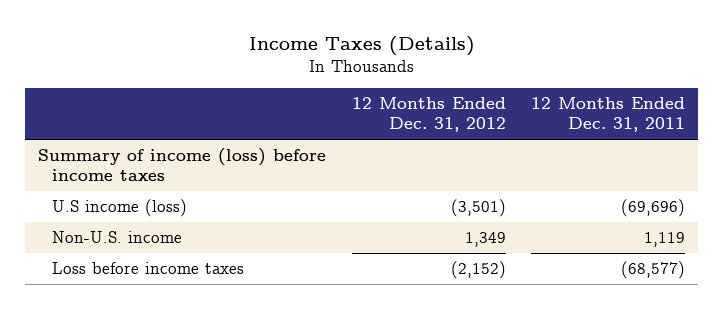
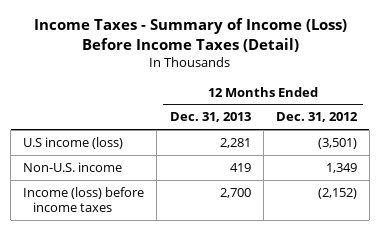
[248,35,475,56] Income Taxes (Details) -> [34,18,348,52] Income Taxes - Summary of Income (Loss) Before Income Taxes (Detail)
[531,97,686,133] 12 Months Ended Dec. 31, 2011 -> none
none -> [169,112,251,123] Dec. 31, 2013
[37,147,326,182] Summary of income (loss) before income taxes -> none
[51,261,244,274] Loss before income taxes -> [23,186,145,213] Income (loss) before income taxes

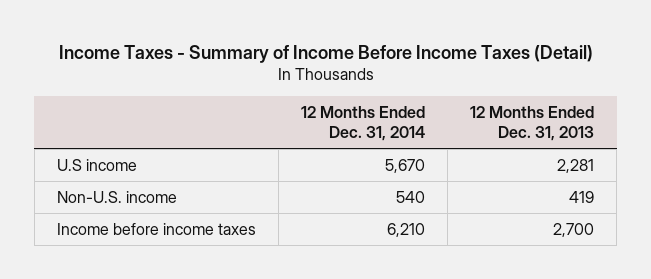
[34,18,348,52] Income Taxes - Summary of Income (Loss) Before Income Taxes (Detail) -> [58,45,593,64] Income Taxes - Summary of Income Before Income Taxes (Detail)
[275,112,358,123] Dec. 31, 2012 -> none
none -> [301,106,426,142] 12 Months Ended Dec. 31, 2014
[23,136,124,149] U.S income (loss) -> [57,158,138,171] U.S income
[23,186,145,213] Income (loss) before income taxes -> [57,222,257,235] Income before income taxes

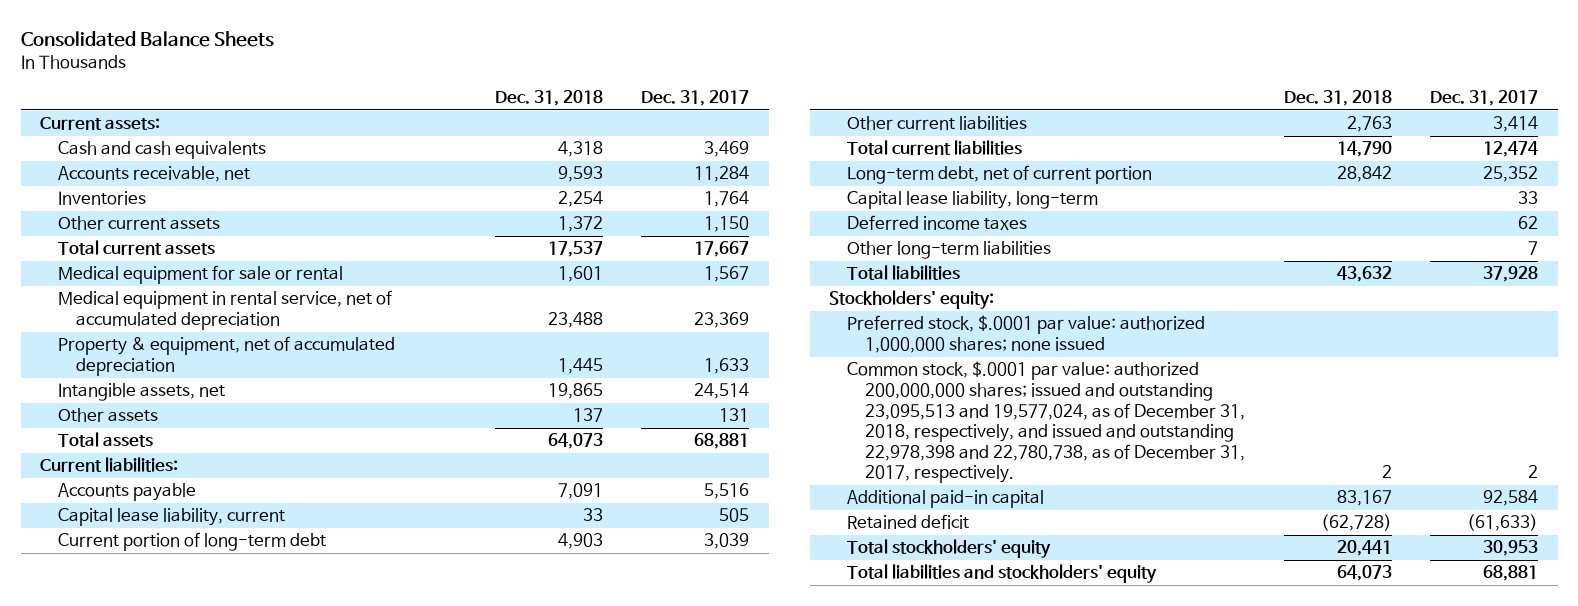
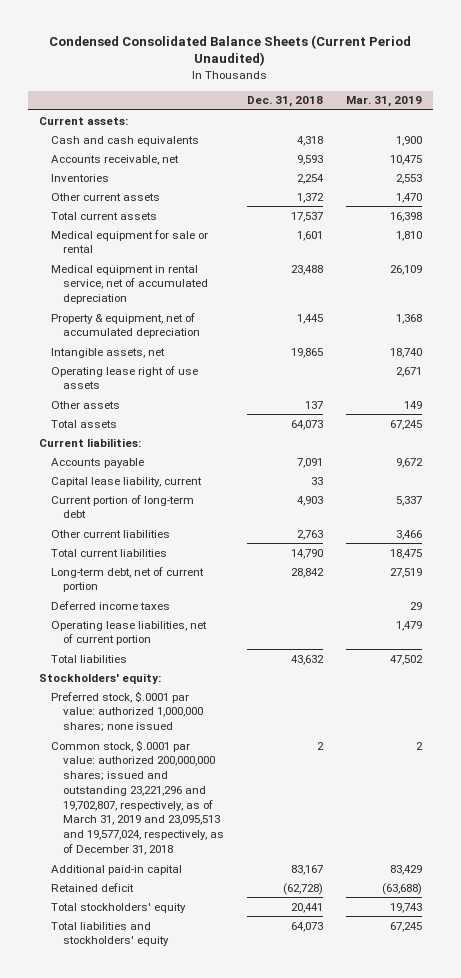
[20,31,274,48] Consolidated Balance Sheets -> [49,34,412,67] Condensed Consolidated Balance Sheets (Current Period Unaudited)
[641,90,750,107] Dec. 31, 2017 -> none
none -> [345,96,422,108] Mar. 31, 2019
none -> [51,365,199,390] Operating lease right of use assets
[846,191,1098,210] Capital lease liability, long-term -> none
[846,241,1051,260] Other long-term liabilities -> none
none -> [51,620,208,646] Operating lease liabilities, net of current portion
[846,361,1245,484] Common stock, $.0001 par value: authorized 200,000,000 shares; issued and outstanding 23,095,513 and 19,577,024, as of December 31, 2018, respectively, and issued and outstanding 22,978,398 and 22,780,738, as of December 31, 2017, respectively. -> [51,739,225,856] Common stock, $.0001 par value: authorized 200,000,000 shares; issued and outstanding 23,221,296 and 19,702,807, respectively, as of March 31, 2019 and 23,095,513 and 19,577,024, respectively, as of December 31, 2018

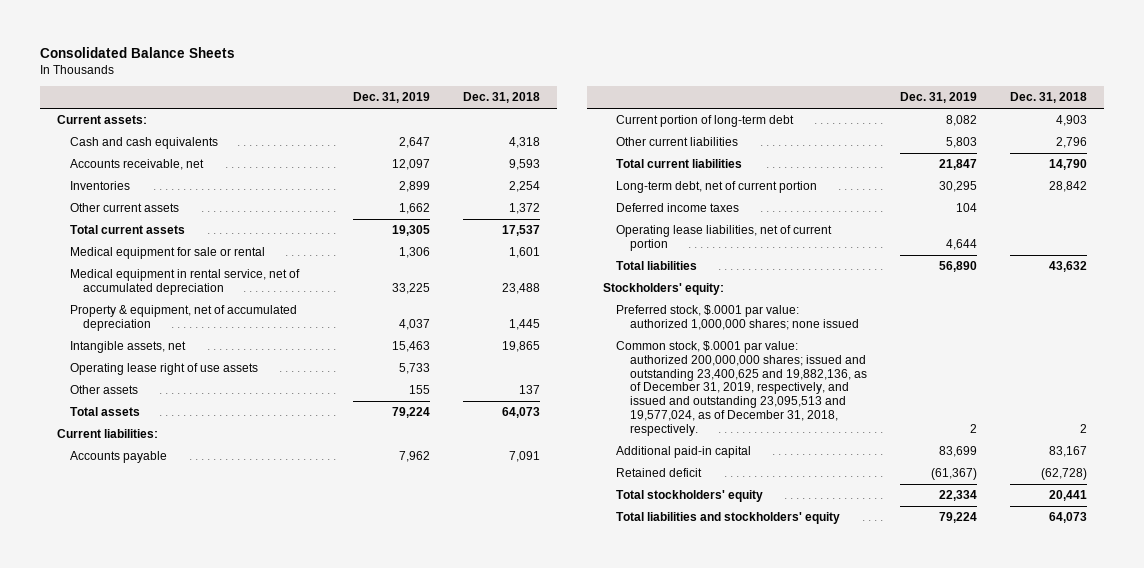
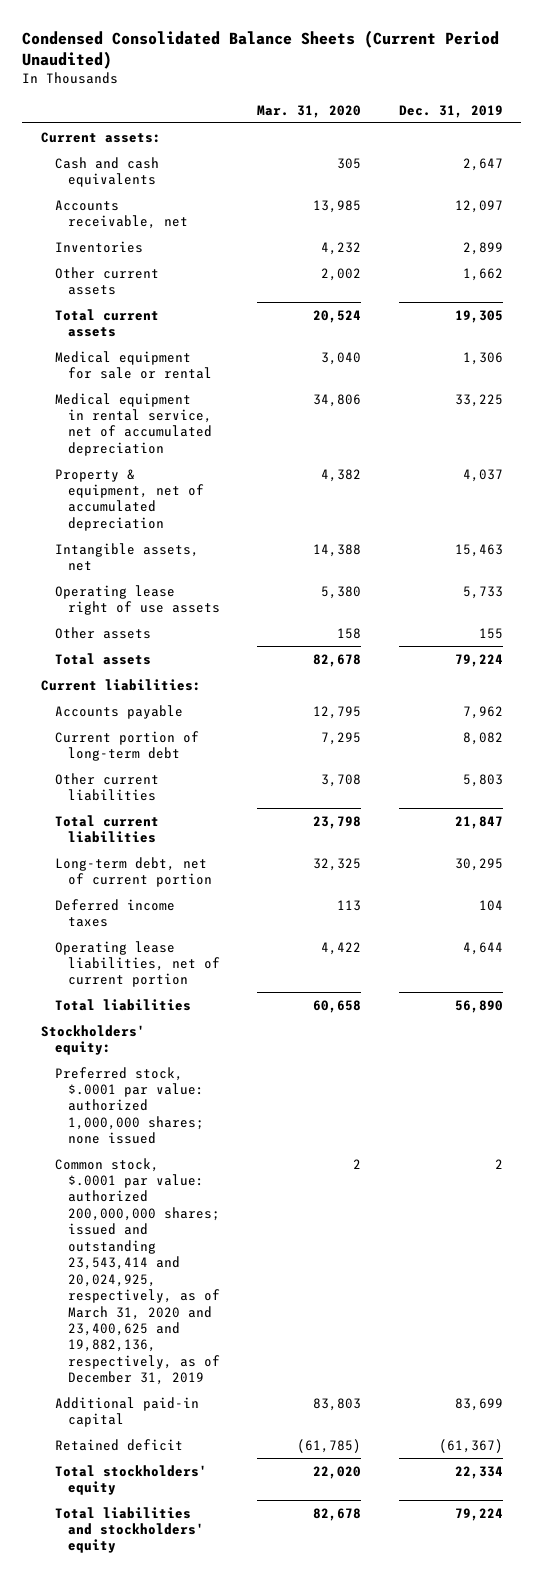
[39,47,235,59] Consolidated Balance Sheets -> [22,29,500,69] Condensed Consolidated Balance Sheets (Current Period Unaudited)
[463,92,541,104] Dec. 31, 2018 -> none
none -> [257,104,362,118] Mar. 31, 2020
[616,341,867,436] Common stock, $.0001 par value: authorized 200,000,000 shares; issued and outstanding 23,400,625 and 19,882,136, as of December 31, 2019, respectively, and issued and outstanding 23,095,513 and 19,577,024, as of December 31, 2018, respectively. -> [54,1157,221,1386] Common stock, $.0001 par value: authorized 200,000,000 shares; issued and outstanding 23,543,414 and 20,024,925, respectively, as of March 31, 2020 and 23,400,625 and 19,882,136, respectively, as of December 31, 2019

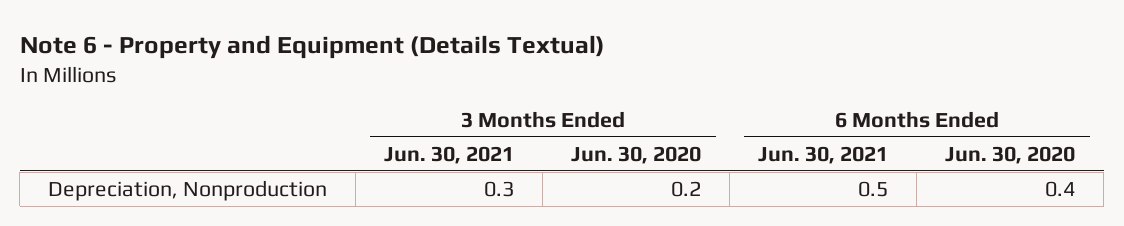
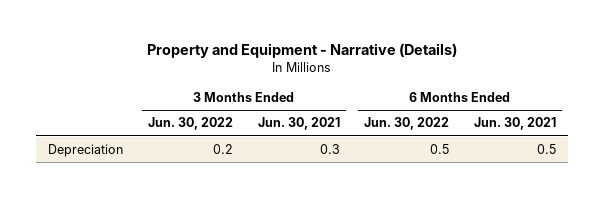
[19,35,605,60] Note 6 - Property and Equipment (Details Textual) -> [147,43,458,59] Property and Equipment - Narrative (Details)
[571,145,702,164] Jun. 30, 2020 -> none
[945,145,1076,164] Jun. 30, 2020 -> none
none -> [148,117,234,131] Jun. 30, 2022
none -> [364,117,450,131] Jun. 30, 2022
[48,179,328,201] Depreciation, Nonproduction -> [48,144,124,158] Depreciation

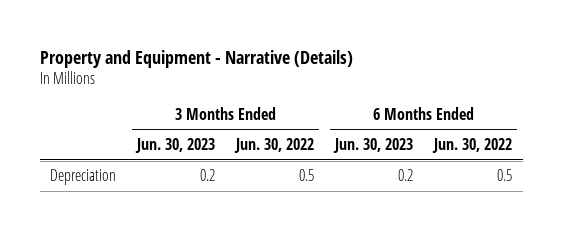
[257,117,340,131] Jun. 30, 2021 -> none
[473,117,556,131] Jun. 30, 2021 -> none
none -> [135,138,216,154] Jun. 30, 2023
none -> [333,138,414,154] Jun. 30, 2023
[213,144,234,155] 0.2 -> [299,169,315,182] 0.5

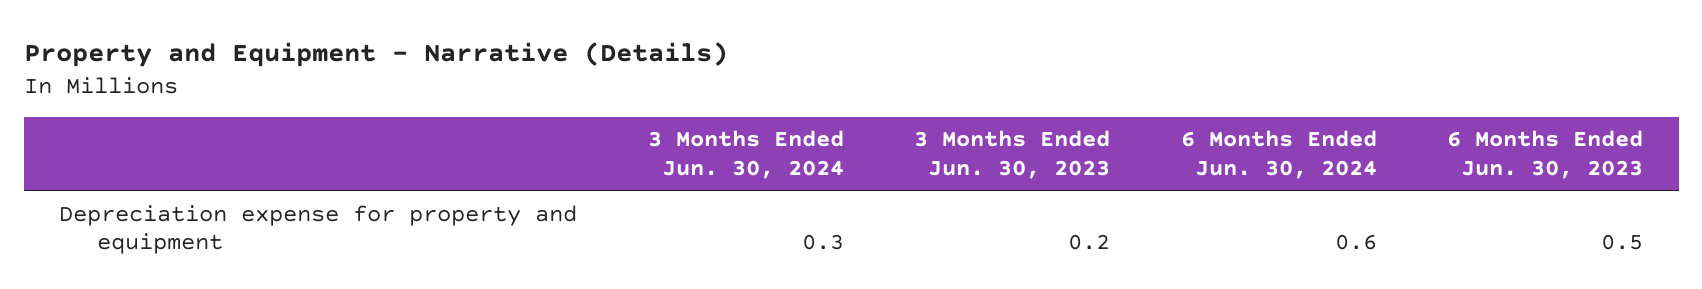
[234,138,315,154] Jun. 30, 2022 -> none
[432,138,513,154] Jun. 30, 2022 -> none
none -> [647,130,844,179] 3 Months Ended Jun. 30, 2024
none -> [1180,130,1377,179] 6 Months Ended Jun. 30, 2024
[50,169,117,186] Depreciation -> none
none -> [59,204,578,255] Depreciation expense for property and equipment

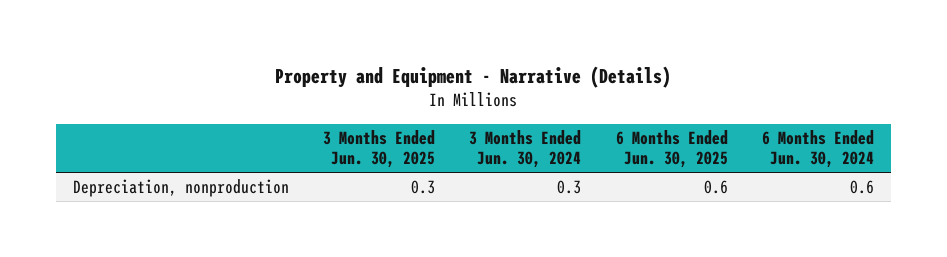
[914,130,1111,179] 3 Months Ended Jun. 30, 2023 -> none
[1447,130,1644,179] 6 Months Ended Jun. 30, 2023 -> none
none -> [323,129,436,169] 3 Months Ended Jun. 30, 2025
none -> [615,129,728,169] 6 Months Ended Jun. 30, 2025
[59,204,578,255] Depreciation expense for property and equipment -> [73,179,290,198] Depreciation, nonproduction

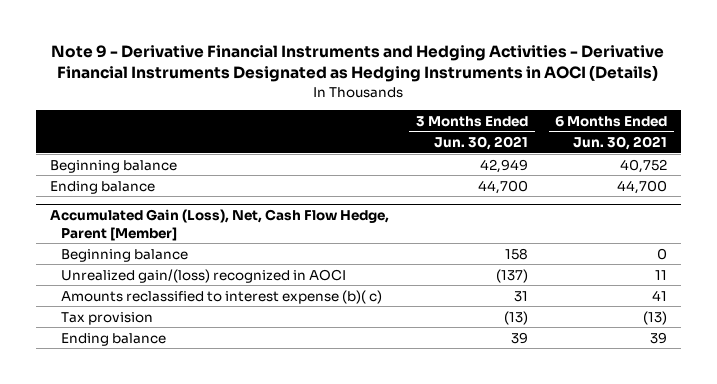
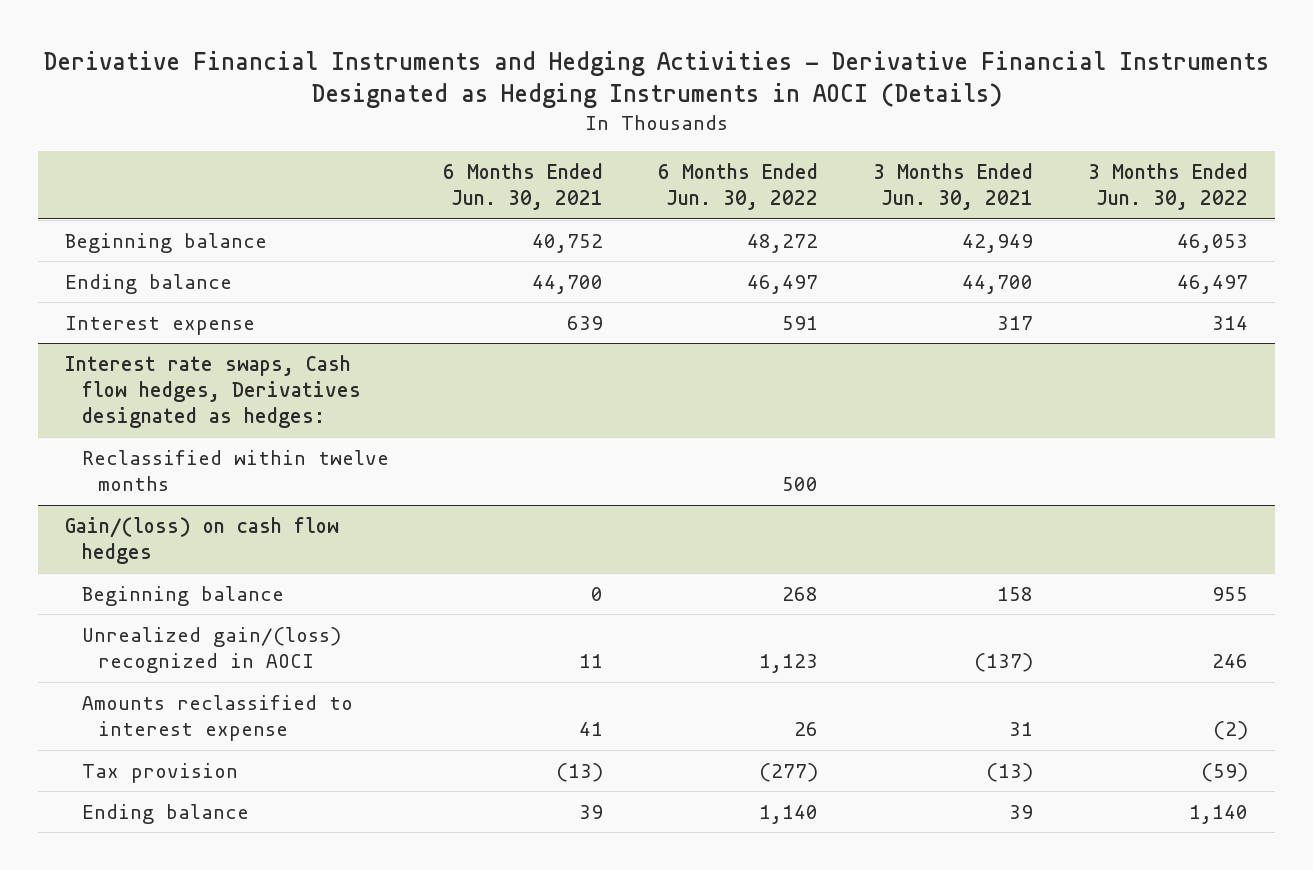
[51,45,665,83] Note 9 - Derivative Financial Instruments and Hedging Activities - Derivative Financial Instruments Designated as Hedging Instruments in AOCI (Details) -> [43,51,1269,109] Derivative Financial Instruments and Hedging Activities - Derivative Financial Instruments Designated as Hedging Instruments in AOCI (Details)
none -> [658,162,819,211] 6 Months Ended Jun. 30, 2022
none -> [1087,162,1248,211] 3 Months Ended Jun. 30, 2022
none -> [65,315,256,335] Interest expense
none -> [65,354,361,429] Interest rate swaps, Cash flow hedges, Derivatives designated as hedges:
none -> [81,449,389,492] Reclassified within twelve months
[49,209,389,241] Accumulated Gain (Loss), Net, Cash Flow Hedge, Parent [Member] -> [65,516,340,565] Gain/(loss) on cash flow hedges
[60,289,382,304] Amounts reclassified to interest expense (b)( c) -> [81,694,353,742] Amounts reclassified to interest expense

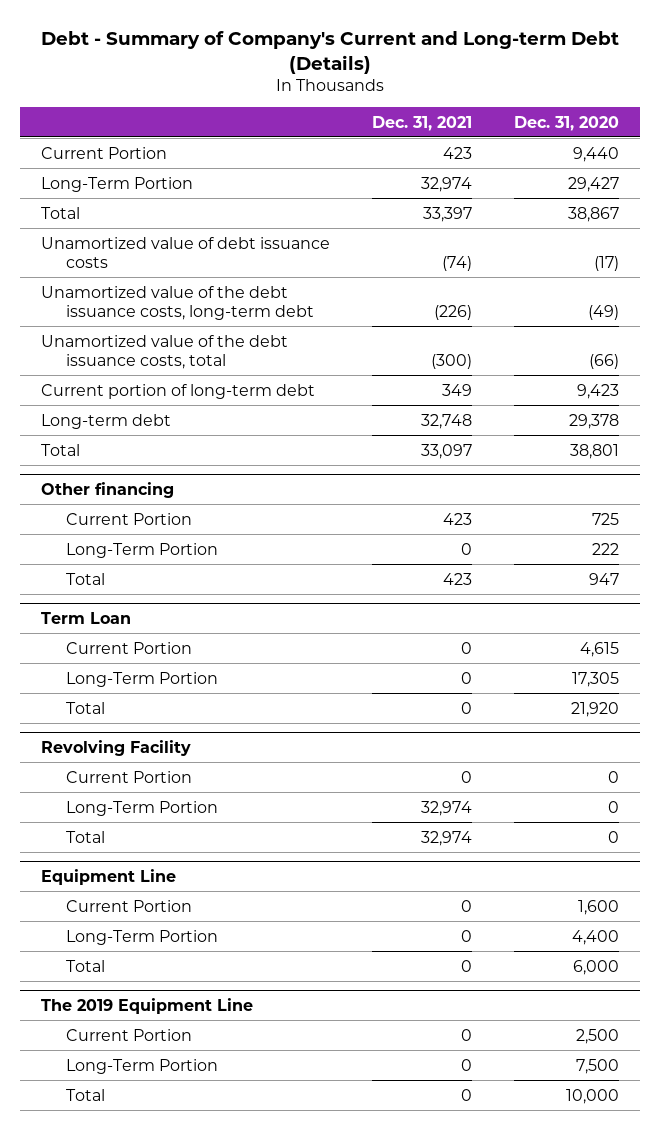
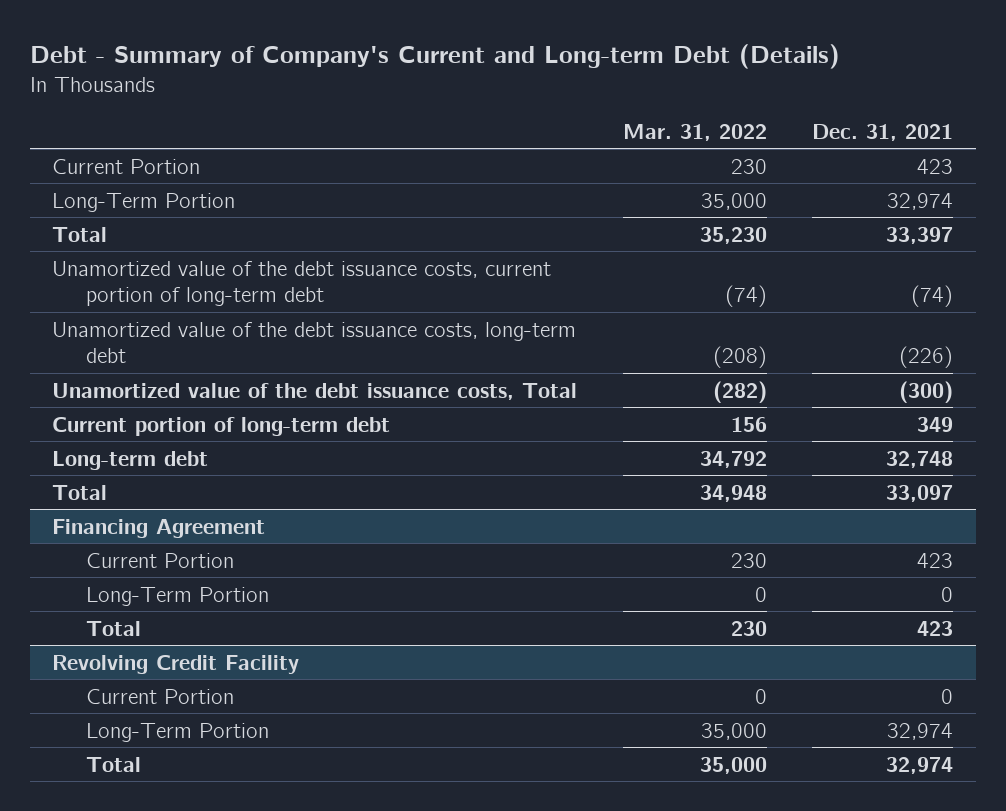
[514,115,620,131] Dec. 31, 2020 -> none
none -> [622,123,767,141] Mar. 31, 2022
[41,236,331,268] Unamortized value of debt issuance costs -> [52,260,552,307] Unamortized value of the debt issuance costs, current portion of long-term debt
[41,334,289,369] Unamortized value of the debt issuance costs, total -> [52,382,578,400] Unamortized value of the debt issuance costs, Total
[41,482,175,499] Other financing -> [52,518,266,538] Financing Agreement
[41,612,132,625] Term Loan -> none
[66,641,193,654] Current Portion -> none
[66,671,219,687] Long-Term Portion -> none
[66,701,106,714] Total -> none
[41,740,192,757] Revolving Facility -> [52,654,300,674] Revolving Credit Facility
[41,869,177,886] Equipment Line -> none
[66,899,193,912] Current Portion -> none
[66,929,219,945] Long-Term Portion -> none
[66,959,106,972] Total -> none
[41,998,254,1015] The 2019 Equipment Line -> none
[66,1028,193,1041] Current Portion -> none
[66,1058,219,1074] Long-Term Portion -> none
[66,1088,106,1101] Total -> none

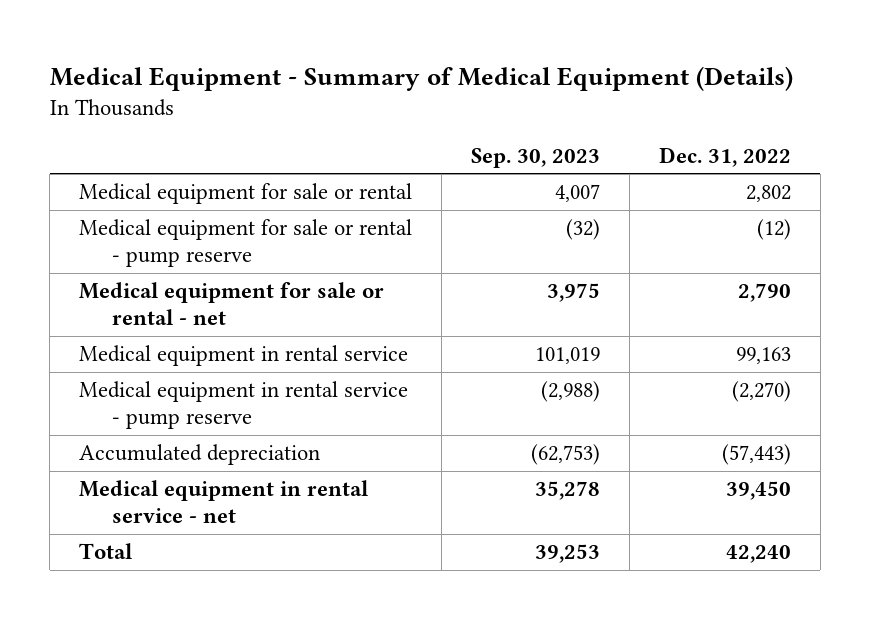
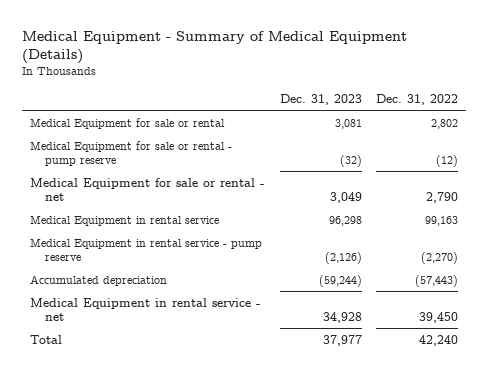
[471,147,601,168] Sep. 30, 2023 -> none
none -> [279,93,362,105] Dec. 31, 2023
[79,183,413,205] Medical equipment for sale or rental -> [29,117,225,129] Medical Equipment for sale or rental
[79,219,413,267] Medical equipment for sale or rental - pump reserve -> [29,140,232,166] Medical Equipment for sale or rental - pump reserve
[79,282,385,325] Medical equipment for sale or rental - net -> [29,177,265,201] Medical Equipment for sale or rental - net
[79,345,409,367] Medical equipment in rental service -> [29,214,219,226] Medical Equipment in rental service
[79,381,409,429] Medical equipment in rental service - pump reserve -> [29,237,262,261] Medical Equipment in rental service - pump reserve
[79,480,370,523] Medical equipment in rental service - net -> [29,297,261,321] Medical Equipment in rental service - net

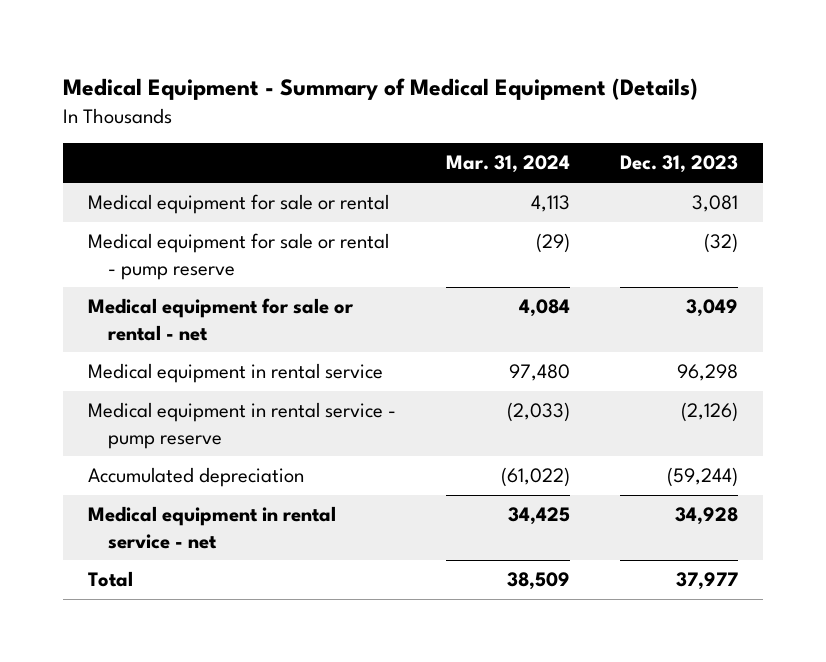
[376,93,459,105] Dec. 31, 2022 -> none
none -> [445,155,570,174] Mar. 31, 2024
[29,117,225,129] Medical Equipment for sale or rental -> [87,194,389,215] Medical equipment for sale or rental
[29,140,232,166] Medical Equipment for sale or rental - pump reserve -> [87,233,389,280] Medical equipment for sale or rental - pump reserve
[29,177,265,201] Medical Equipment for sale or rental - net -> [87,298,354,341] Medical equipment for sale or rental - net
[29,214,219,226] Medical Equipment in rental service -> [87,363,383,384] Medical equipment in rental service
[29,237,262,261] Medical Equipment in rental service - pump reserve -> [87,402,396,449] Medical equipment in rental service - pump reserve
[29,297,261,321] Medical Equipment in rental service - net -> [87,506,336,549] Medical equipment in rental service - net

